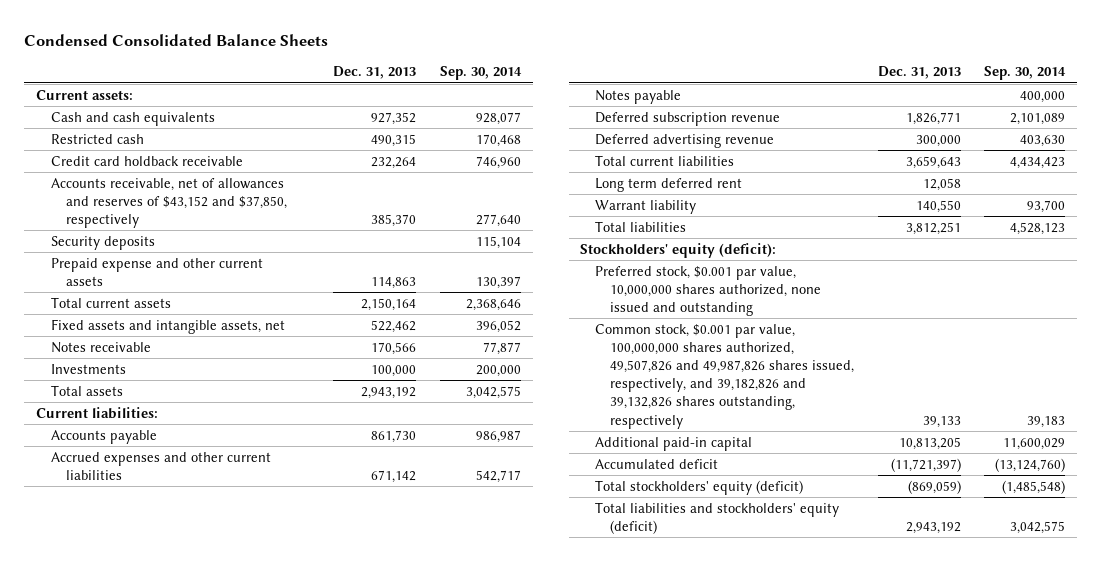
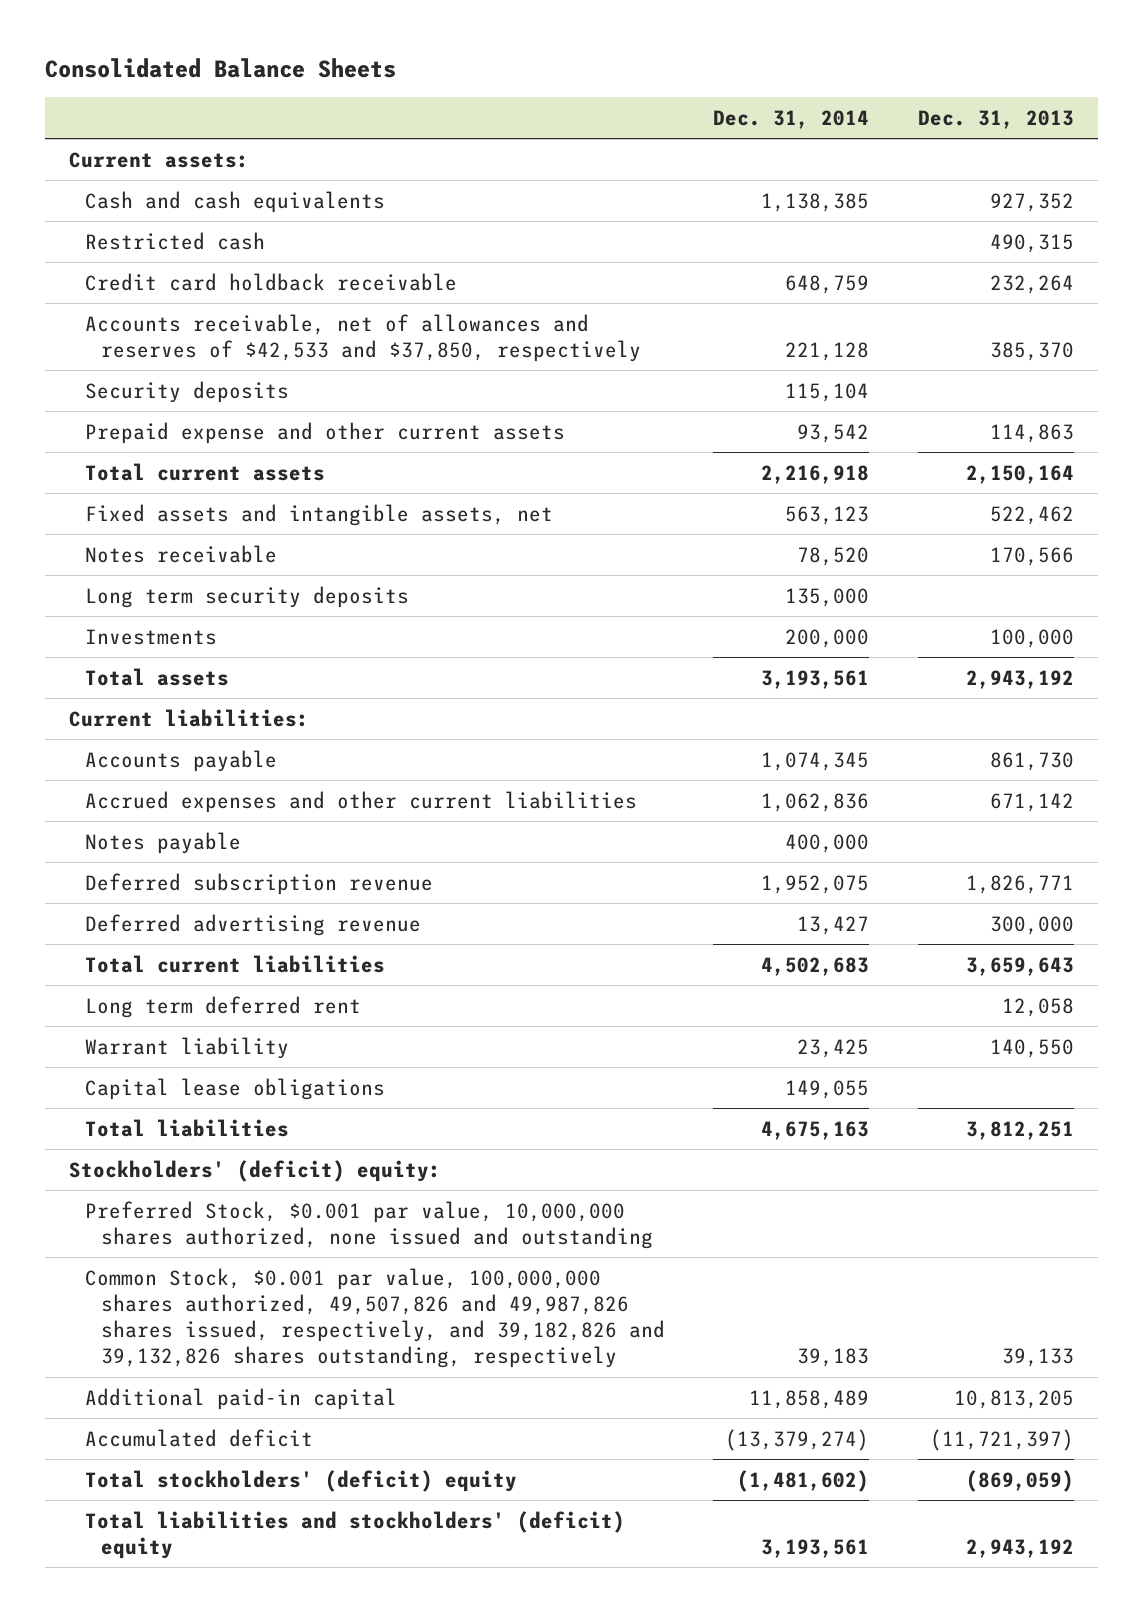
[24,34,329,47] Condensed Consolidated Balance Sheets -> [44,57,396,78] Consolidated Balance Sheets
[439,66,522,81] Sep. 30, 2014 -> none
none -> [713,109,870,129] Dec. 31, 2014
[50,177,287,228] Accounts receivable, net of allowances and reserves of $43,152 and $37,850, respectively -> [85,313,641,362] Accounts receivable, net of allowances and reserves of $42,533 and $37,850, respectively
none -> [85,585,410,608] Long term security deposits
none -> [85,1077,386,1100] Capital lease obligations
[580,242,777,258] Stockholders' equity (deficit): -> [69,1159,442,1182] Stockholders' (deficit) equity:
[595,265,822,316] Preferred stock, $0.001 par value, 10,000,000 shares authorized, none issued and outstanding -> [85,1200,653,1249] Preferred Stock, $0.001 par value, 10,000,000 shares authorized, none issued and outstanding
[595,323,855,429] Common stock, $0.001 par value, 100,000,000 shares authorized, 49,507,826 and 49,987,826 shares issued, respectively, and 39,182,826 and 39,132,826 shares outstanding, respectively -> [85,1267,665,1369] Common Stock, $0.001 par value, 100,000,000 shares authorized, 49,507,826 and 49,987,826 shares issued, respectively, and 39,182,826 and 39,132,826 shares outstanding, respectively
[595,479,804,495] Total stockholders' equity (deficit) -> [85,1469,518,1492] Total stockholders' (deficit) equity
[595,501,840,534] Total liabilities and stockholders' equity (deficit) -> [85,1510,626,1559] Total liabilities and stockholders' (deficit) equity

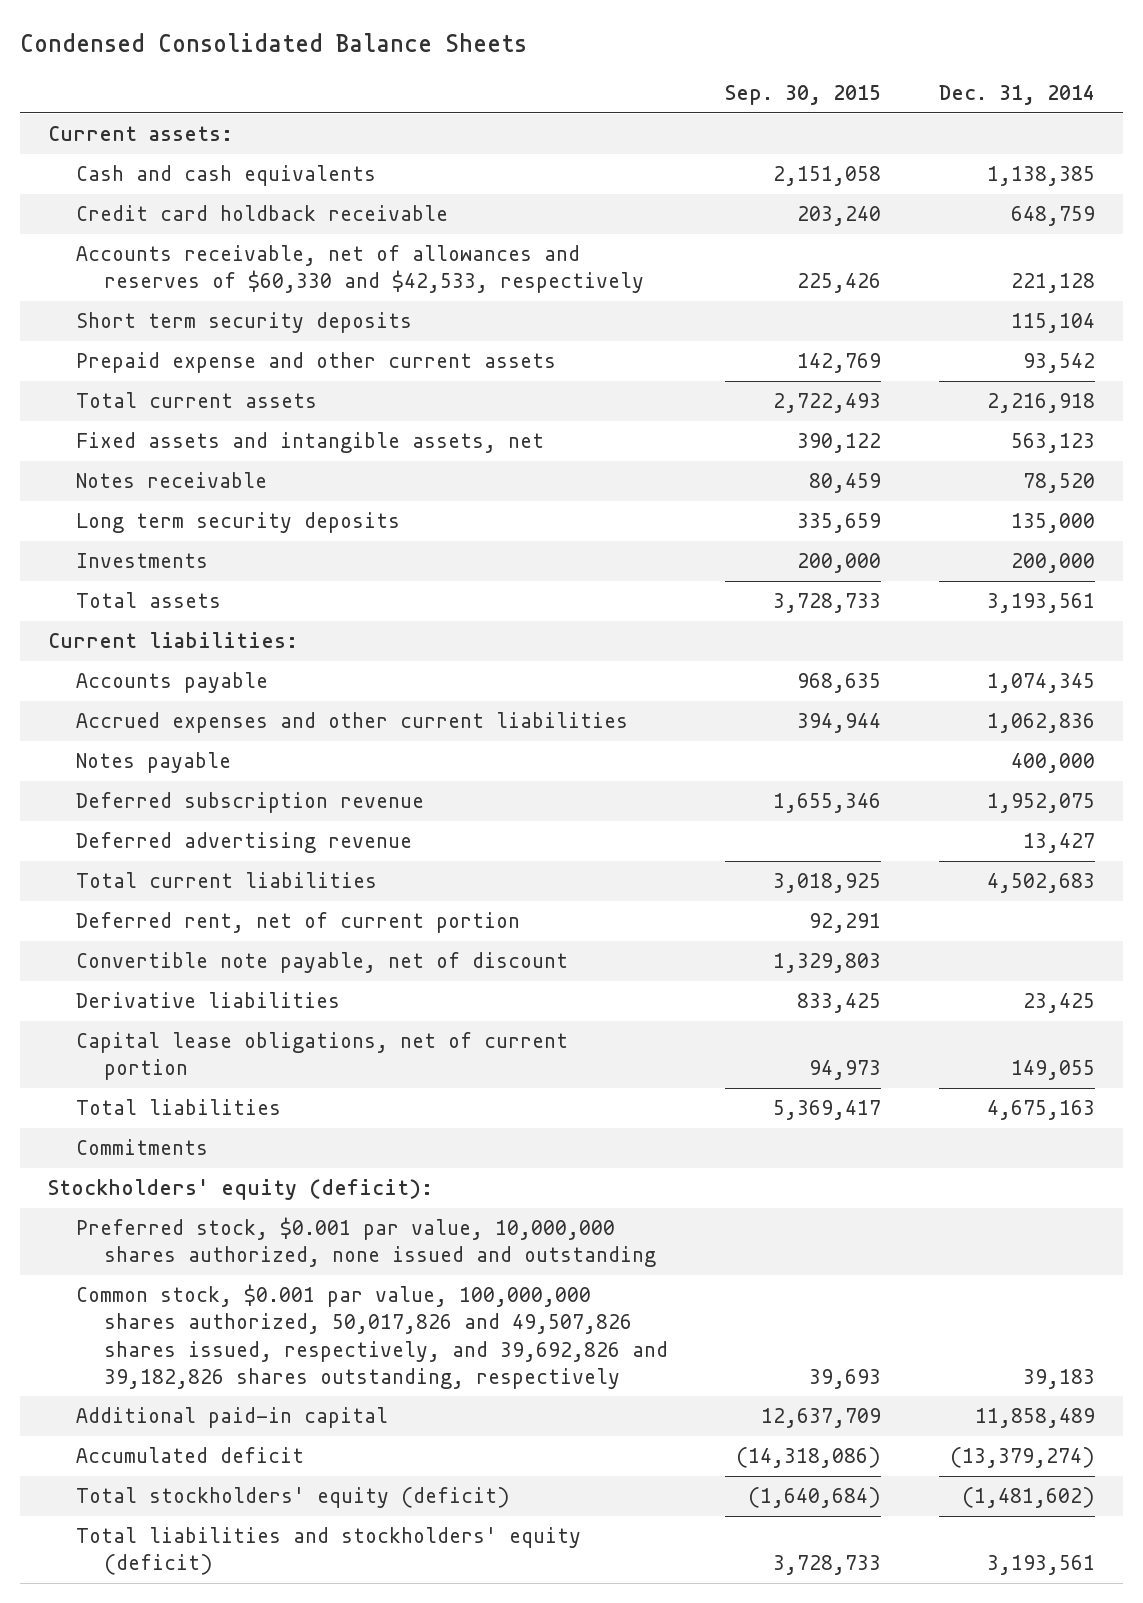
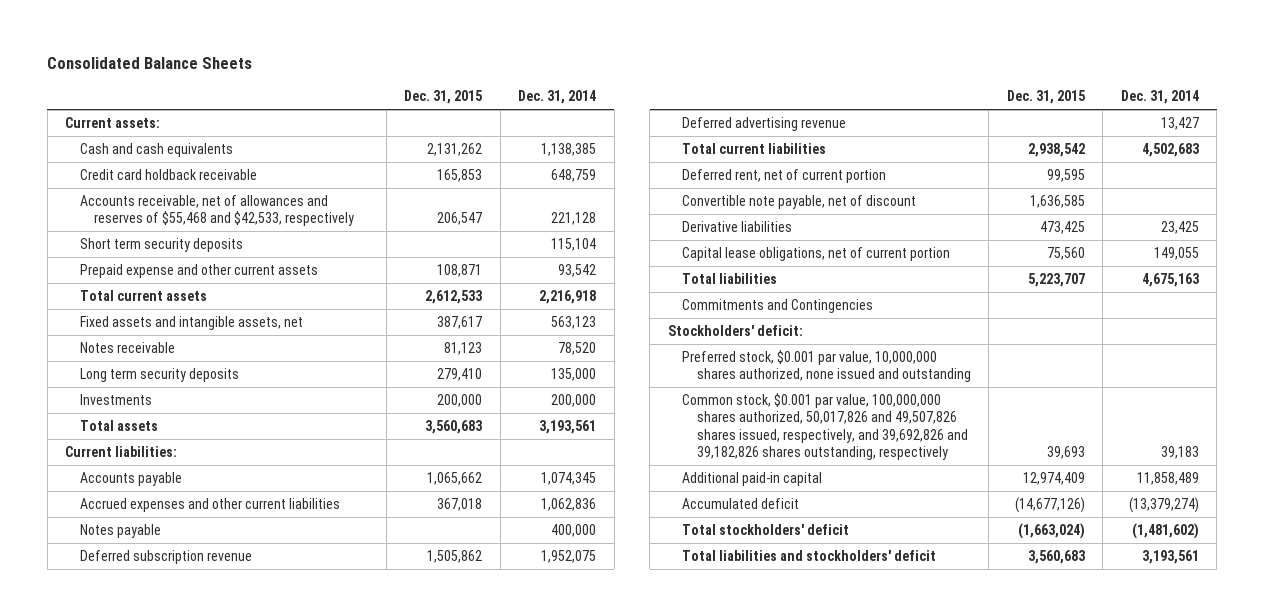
[19,33,527,53] Condensed Consolidated Balance Sheets -> [47,57,253,70] Consolidated Balance Sheets
[725,85,882,106] Sep. 30, 2015 -> none
none -> [404,90,483,105] Dec. 31, 2015
[76,245,645,294] Accounts receivable, net of allowances and reserves of $60,330 and $42,533, respectively -> [79,195,355,227] Accounts receivable, net of allowances and reserves of $55,468 and $42,533, respectively
[76,1139,209,1156] Commitments -> [682,299,874,314] Commitments and Contingencies
[48,1179,434,1201] Stockholders' equity (deficit): -> [667,325,803,337] Stockholders' deficit:
[76,1487,511,1509] Total stockholders' equity (deficit) -> [682,524,850,536] Total stockholders' deficit
[76,1527,582,1576] Total liabilities and stockholders' equity (deficit) -> [682,550,937,562] Total liabilities and stockholders' deficit

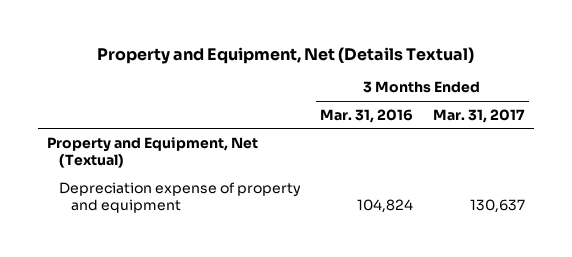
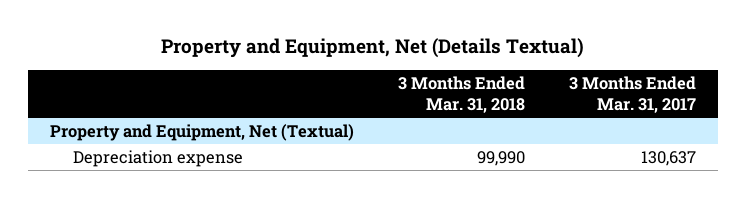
[320,108,414,123] Mar. 31, 2016 -> none
none -> [397,75,525,113] 3 Months Ended Mar. 31, 2018
[59,181,302,214] Depreciation expense of property and equipment -> [72,150,243,168] Depreciation expense

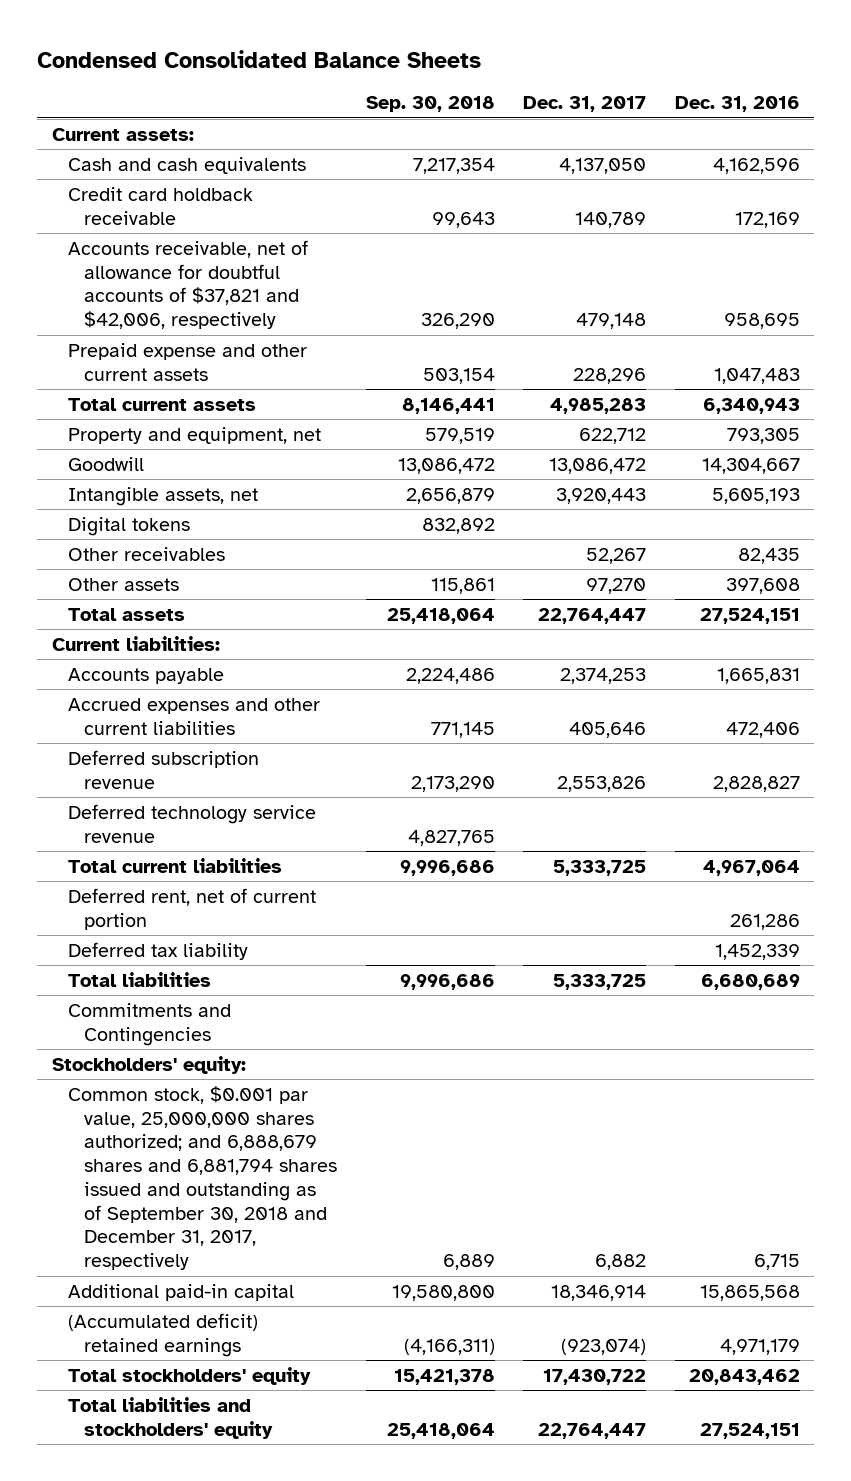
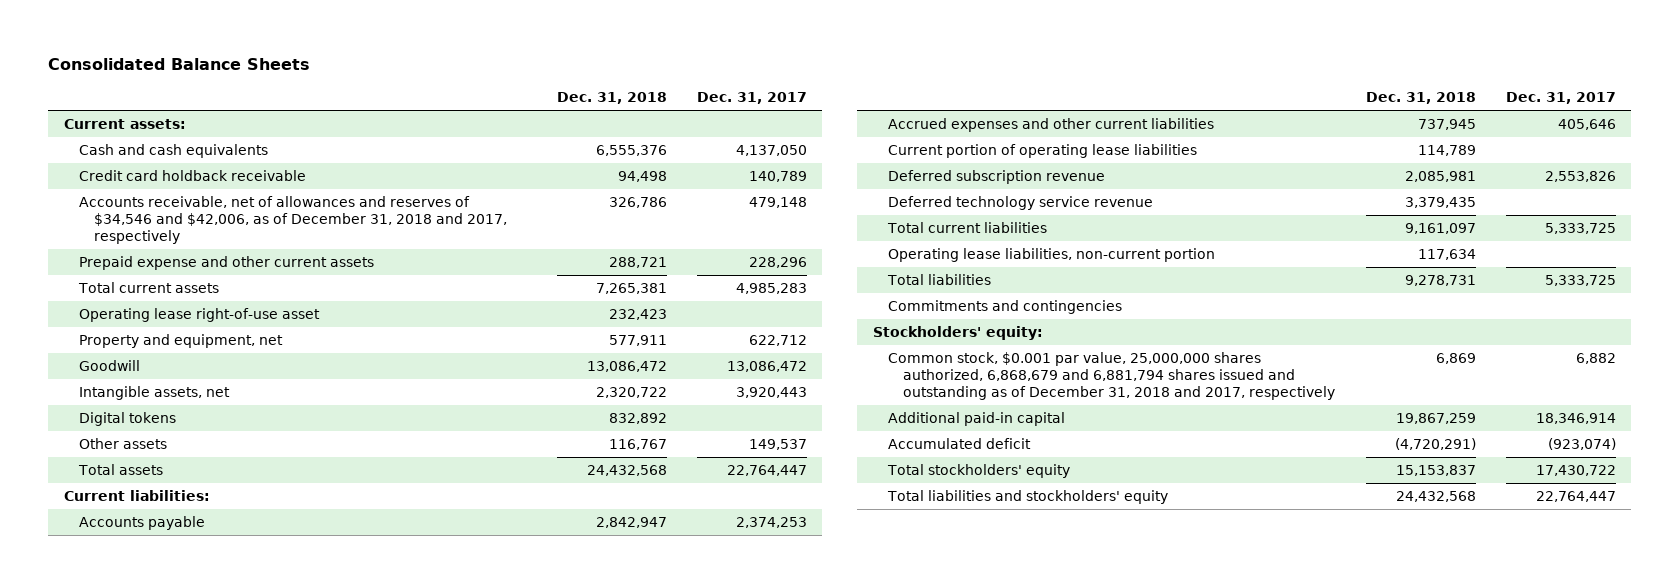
[37,49,482,68] Condensed Consolidated Balance Sheets -> [48,58,311,71] Consolidated Balance Sheets
[365,96,495,113] Sep. 30, 2018 -> none
[674,96,800,113] Dec. 31, 2016 -> none
none -> [556,92,667,105] Dec. 31, 2018
[67,239,308,330] Accounts receivable, net of allowance for doubtful accounts of $37,821 and $42,006, respectively -> [78,196,508,244] Accounts receivable, net of allowances and reserves of $34,546 and $42,006, as of December 31, 2018 and 2017, respectively
none -> [78,308,320,323] Operating lease right-of-use asset
[67,546,225,561] Other receivables -> none
[586,577,647,594] 97,270 -> [749,439,808,451] 149,537
none -> [887,144,1197,159] Current portion of operating lease liabilities
[67,887,316,930] Deferred rent, net of current portion -> none
[67,941,248,960] Deferred tax liability -> none
none -> [887,248,1215,263] Operating lease liabilities, non-current portion
[67,1002,231,1046] Commitments and Contingencies -> [887,300,1122,315] Commitments and contingencies
[67,1085,338,1271] Common stock, $0.001 par value, 25,000,000 shares authorized; and 6,888,679 shares and 6,881,794 shares issued and outstanding as of September 30, 2018 and December 31, 2017, respectively -> [887,352,1336,400] Common stock, $0.001 par value, 25,000,000 shares authorized, 6,868,679 and 6,881,794 shares issued and outstanding as of December 31, 2018 and 2017, respectively
[67,1312,258,1357] (Accumulated deficit) retained earnings -> [887,438,1031,450] Accumulated deficit

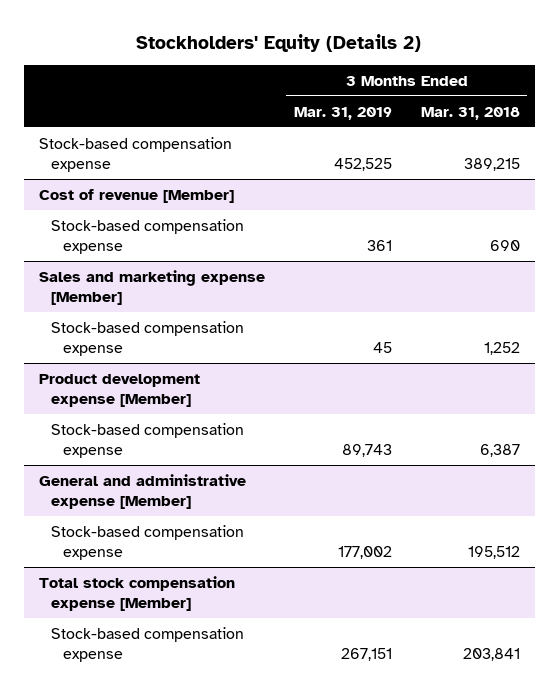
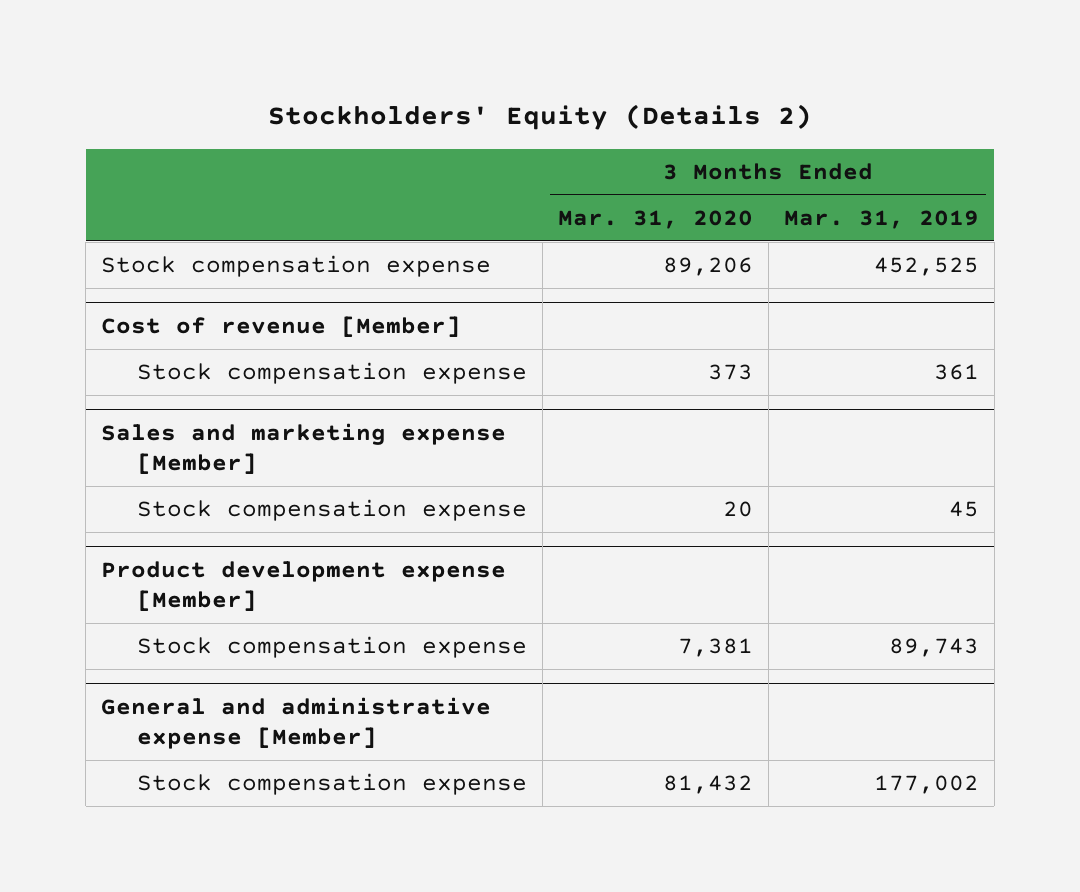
[420,106,520,120] Mar. 31, 2018 -> none
none -> [557,210,753,230] Mar. 31, 2020
[38,136,232,172] Stock-based compensation expense -> [101,255,492,278] Stock compensation expense
[50,218,244,254] Stock-based compensation expense -> [136,362,527,385] Stock compensation expense
[50,320,244,356] Stock-based compensation expense -> [136,499,527,522] Stock compensation expense
[50,422,244,458] Stock-based compensation expense -> [136,636,527,659] Stock compensation expense
[38,575,235,611] Total stock compensation expense [Member] -> none
[50,626,244,662] Stock-based compensation expense -> none
[50,524,244,560] Stock-based compensation expense -> [136,773,527,796] Stock compensation expense

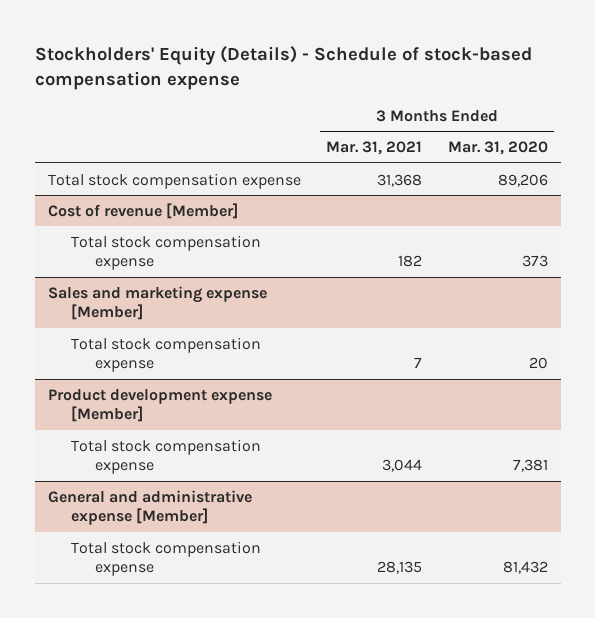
[268,104,813,131] Stockholders' Equity (Details 2) -> [34,45,532,90] Stockholders' Equity (Details) - Schedule of stock-based compensation expense
[783,210,979,230] Mar. 31, 2019 -> none
none -> [326,141,423,156] Mar. 31, 2021
[101,255,492,278] Stock compensation expense -> [47,172,301,189] Total stock compensation expense
[136,362,527,385] Stock compensation expense -> [71,234,262,271] Total stock compensation expense
[136,499,527,522] Stock compensation expense -> [71,336,262,373] Total stock compensation expense
[136,636,527,659] Stock compensation expense -> [71,438,262,475] Total stock compensation expense
[136,773,527,796] Stock compensation expense -> [71,540,262,577] Total stock compensation expense

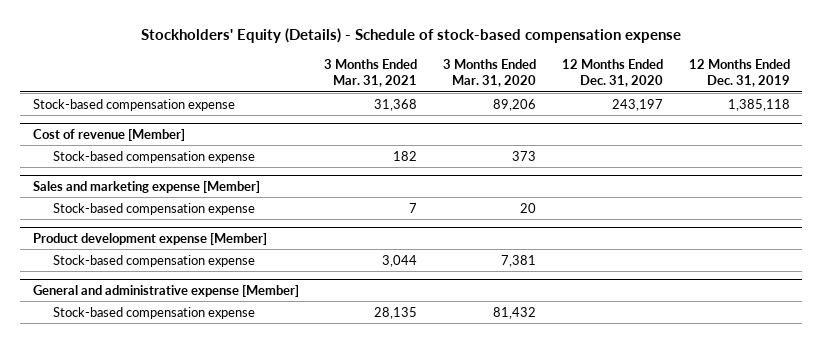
none -> [561,58,663,88] 12 Months Ended Dec. 31, 2020
none -> [688,58,790,88] 12 Months Ended Dec. 31, 2019
[47,172,301,189] Total stock compensation expense -> [32,98,235,111] Stock-based compensation expense
[71,234,262,271] Total stock compensation expense -> [52,150,255,163] Stock-based compensation expense
[71,336,262,373] Total stock compensation expense -> [52,202,255,215] Stock-based compensation expense
[71,438,262,475] Total stock compensation expense -> [52,254,255,267] Stock-based compensation expense
[71,540,262,577] Total stock compensation expense -> [52,306,255,319] Stock-based compensation expense

